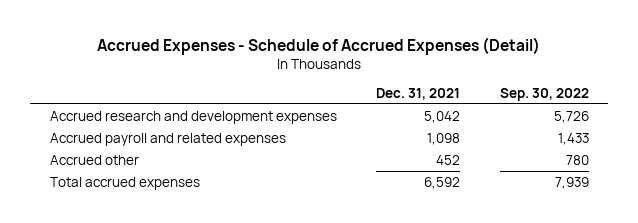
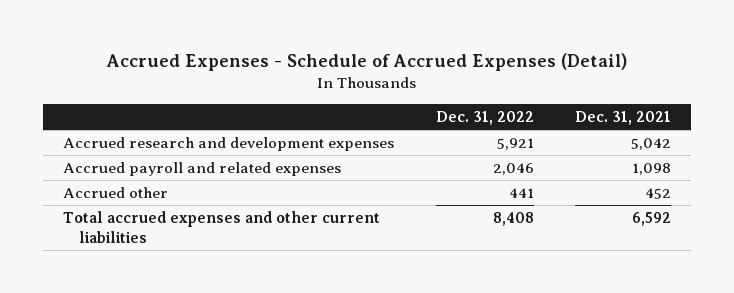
[499,87,589,101] Sep. 30, 2022 -> none
none -> [435,111,534,126] Dec. 31, 2022
[49,176,200,190] Total accrued expenses -> [63,211,381,244] Total accrued expenses and other current liabilities

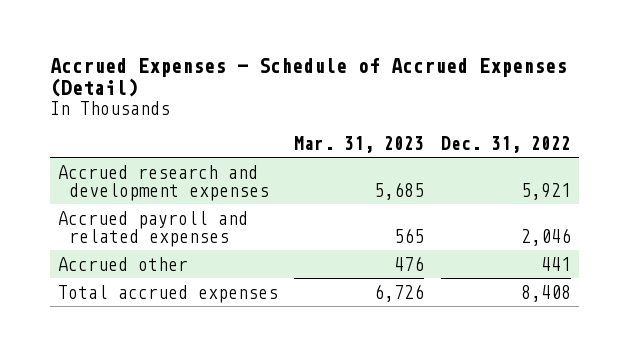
[574,111,671,126] Dec. 31, 2021 -> none
none -> [294,135,425,153] Mar. 31, 2023
[63,211,381,244] Total accrued expenses and other current liabilities -> [58,284,279,303] Total accrued expenses

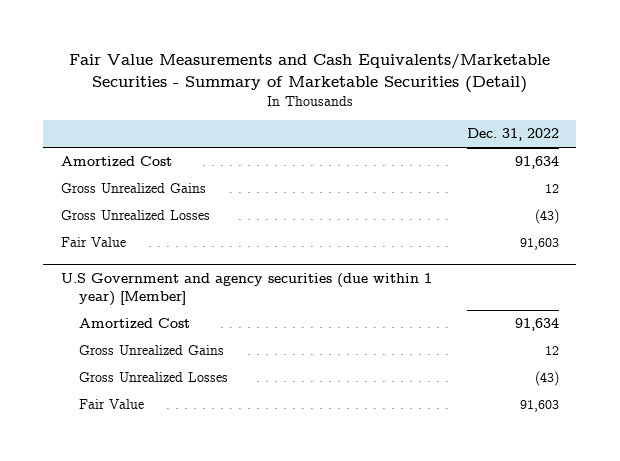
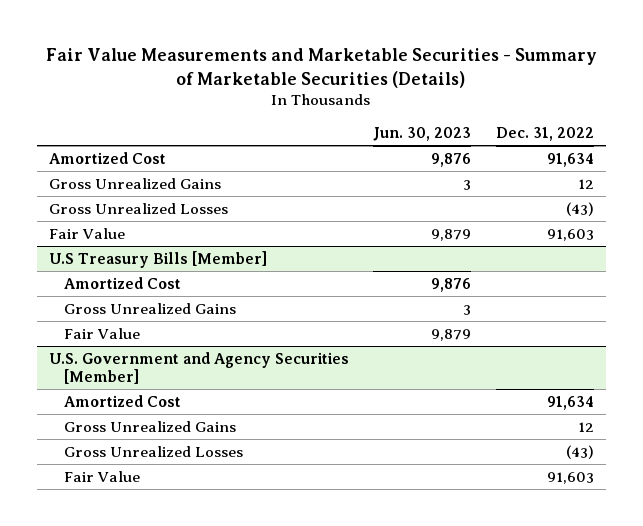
[68,53,550,93] Fair Value Measurements and Cash Equivalents/Marketable Securities - Summary of Marketable Securities (Detail) -> [46,47,598,88] Fair Value Measurements and Marketable Securities - Summary of Marketable Securities (Details)
none -> [373,127,472,142] Jun. 30, 2023
none -> [49,250,268,268] U.S Treasury Bills [Member]
none -> [63,276,181,289] Amortized Cost
none -> [63,302,236,314] Gross Unrealized Gains
none -> [63,327,140,339] Fair Value
[60,273,432,306] U.S Government and agency securities (due within 1 year) [Member] -> [49,351,350,385] U.S. Government and Agency Securities [Member]

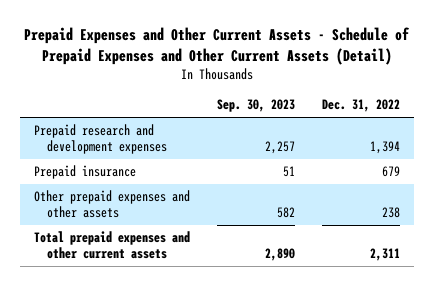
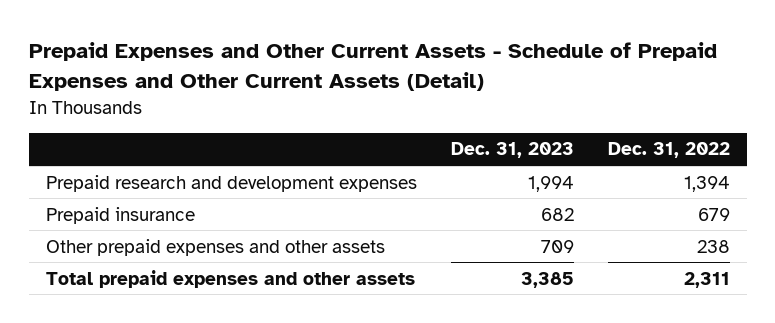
[216,99,295,113] Sep. 30, 2023 -> none
none -> [450,142,574,159] Dec. 31, 2023
[33,231,190,260] Total prepaid expenses and other current assets -> [45,269,415,288] Total prepaid expenses and other assets

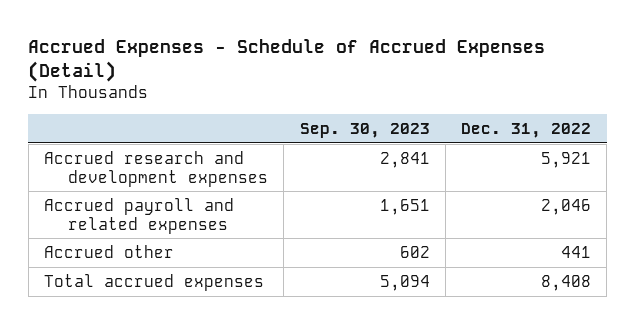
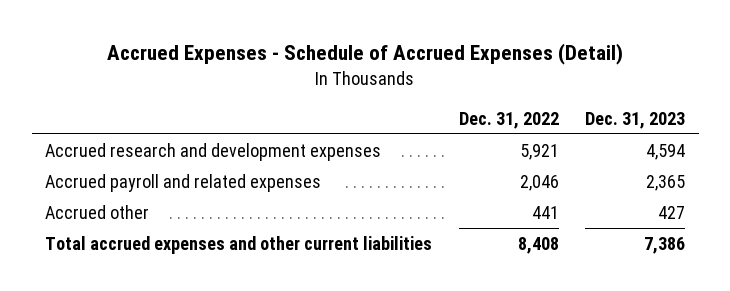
[299,122,430,138] Sep. 30, 2023 -> none
none -> [585,111,686,129] Dec. 31, 2023
[44,273,265,291] Total accrued expenses -> [45,235,433,254] Total accrued expenses and other current liabilities

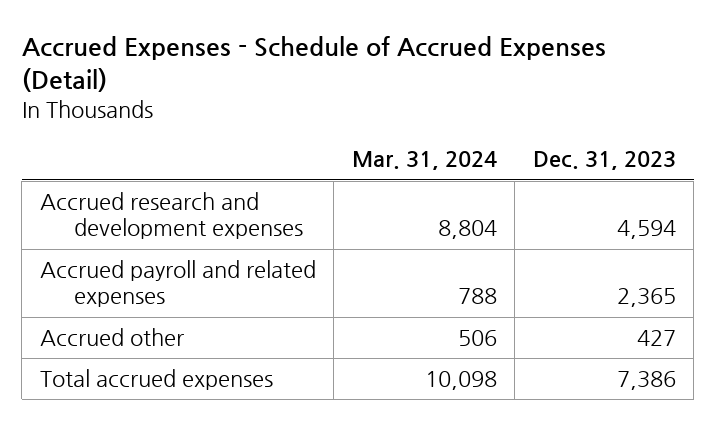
[458,111,559,129] Dec. 31, 2022 -> none
none -> [351,151,497,171] Mar. 31, 2024
[45,235,433,254] Total accrued expenses and other current liabilities -> [39,369,273,391] Total accrued expenses

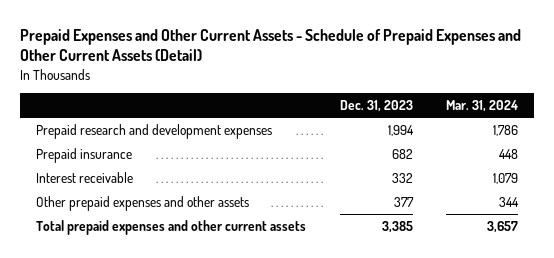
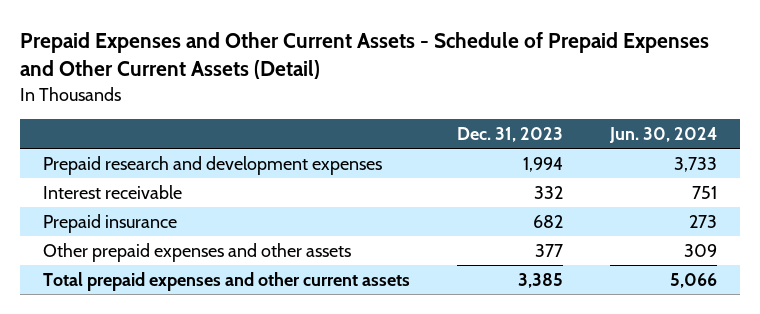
[445,100,518,113] Mar. 31, 2024 -> none
none -> [608,126,717,143] Jun. 30, 2024
[36,147,133,163] Prepaid insurance -> [43,213,178,233] Prepaid insurance

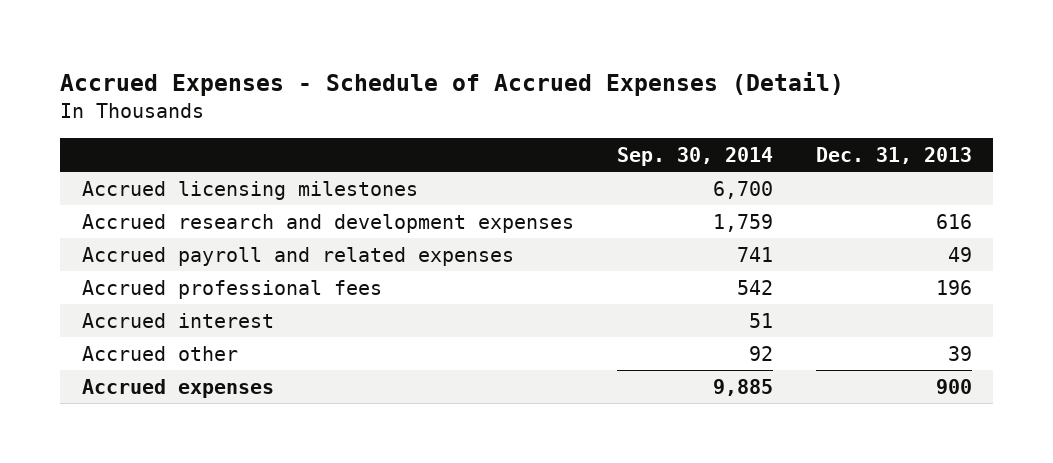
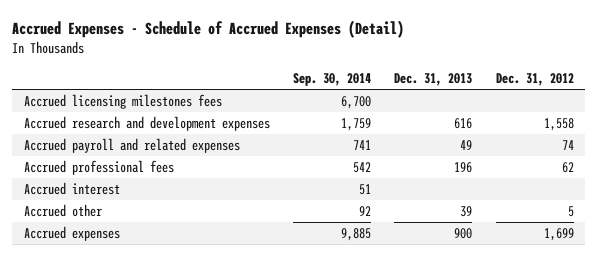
none -> [495,72,574,86] Dec. 31, 2012
[81,180,418,200] Accrued licensing milestones -> [23,93,222,109] Accrued licensing milestones fees

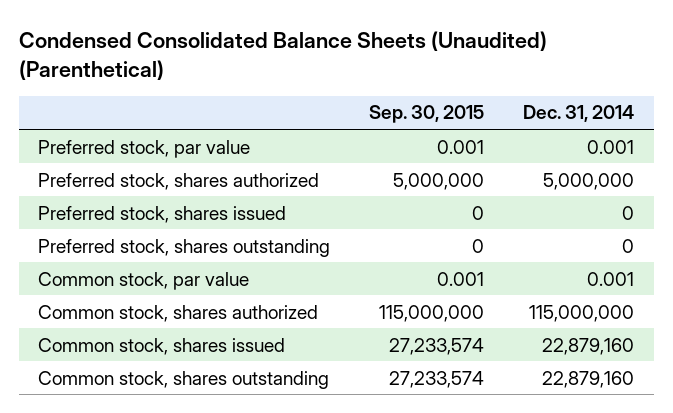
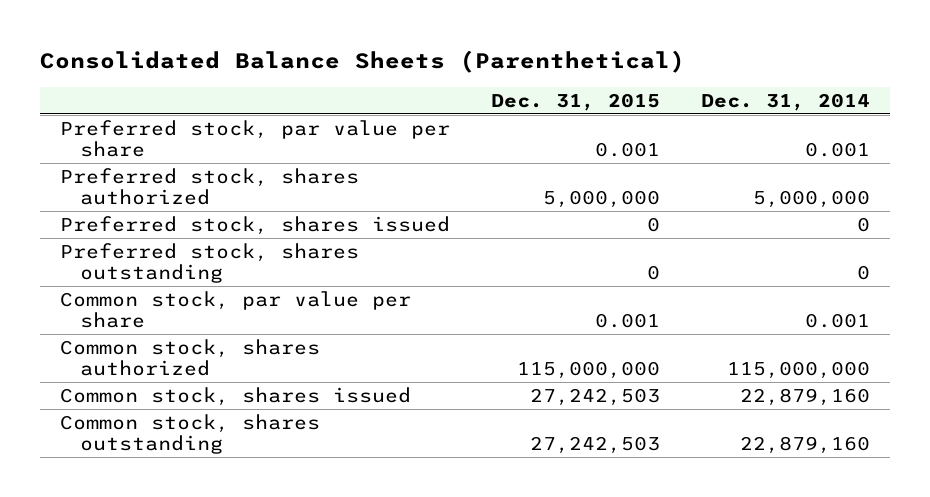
[18,30,547,81] Condensed Consolidated Balance Sheets (Unaudited) (Parenthetical) -> [39,50,685,74] Consolidated Balance Sheets (Parenthetical)
[369,105,485,124] Sep. 30, 2015 -> none
none -> [491,92,661,111] Dec. 31, 2015
[38,139,251,158] Preferred stock, par value -> [60,119,451,158] Preferred stock, par value per share
[38,271,250,290] Common stock, par value -> [60,290,412,329] Common stock, par value per share

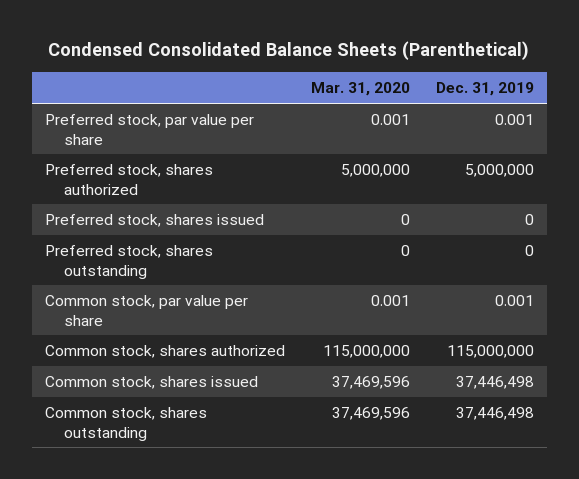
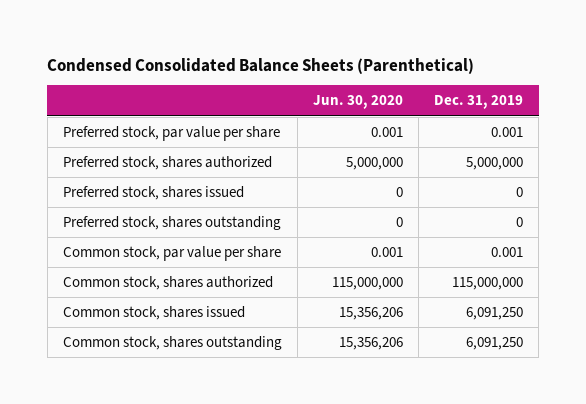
[310,82,410,97] Mar. 31, 2020 -> none
none -> [313,95,404,110] Jun. 30, 2020
[455,376,534,390] 37,446,498 -> [466,307,524,321] 6,091,250
[455,407,534,421] 37,446,498 -> [466,337,524,351] 6,091,250

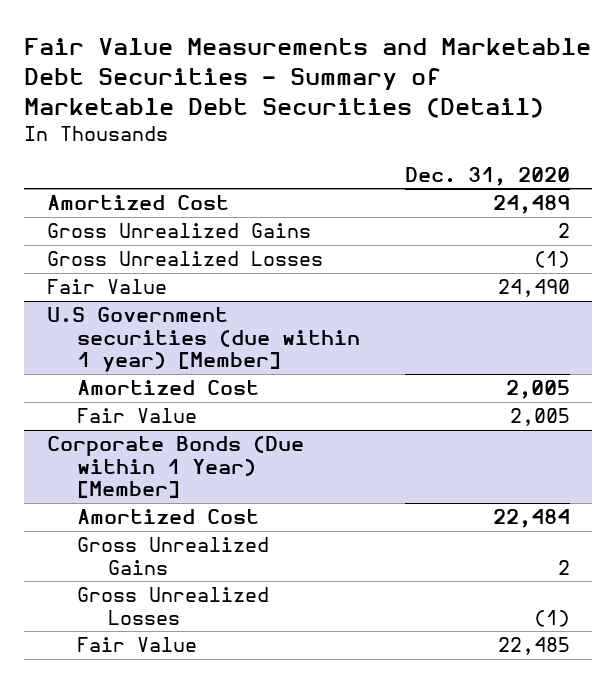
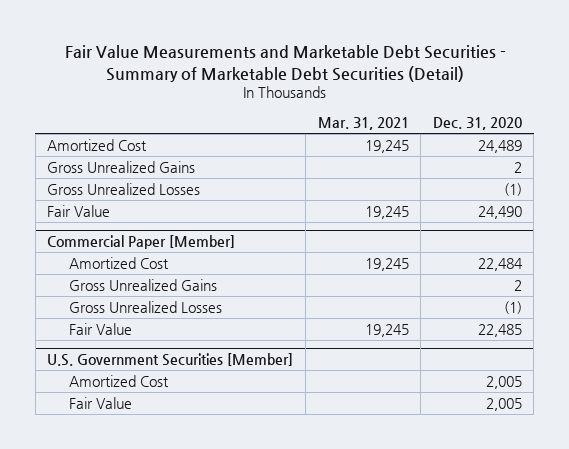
none -> [317,117,409,131] Mar. 31, 2021
[46,307,361,373] U.S Government securities (due within 1 year) [Member] -> none
[77,380,260,396] Amortized Cost -> none
[77,408,198,424] Fair Value -> none
[46,436,304,499] Corporate Bonds (Due within 1 Year) [Member] -> [47,235,236,250] Commercial Paper [Member]
none -> [47,353,294,367] U.S. Government Securities [Member]
none -> [68,374,169,387] Amortized Cost
none -> [68,396,132,409] Fair Value

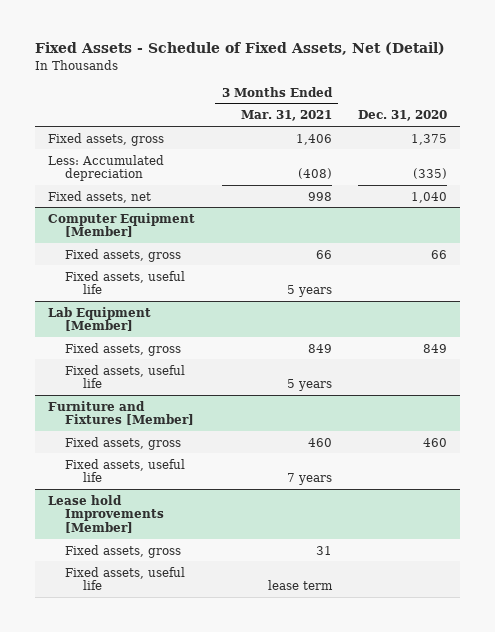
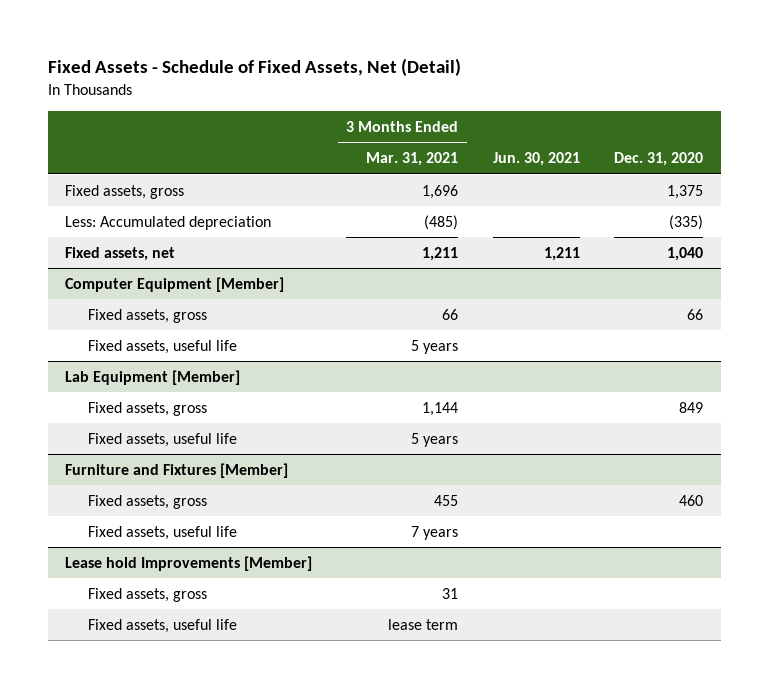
none -> [492,152,580,167] Jun. 30, 2021
[295,133,332,145] 1,406 -> [422,184,459,199] 1,696
[297,168,332,180] (408) -> [424,214,459,230] (485)
[307,191,332,201] 998 -> [422,246,459,261] 1,211
[307,343,332,353] 849 -> [422,401,459,416] 1,144
[307,437,332,447] 460 -> [434,494,459,506] 455

